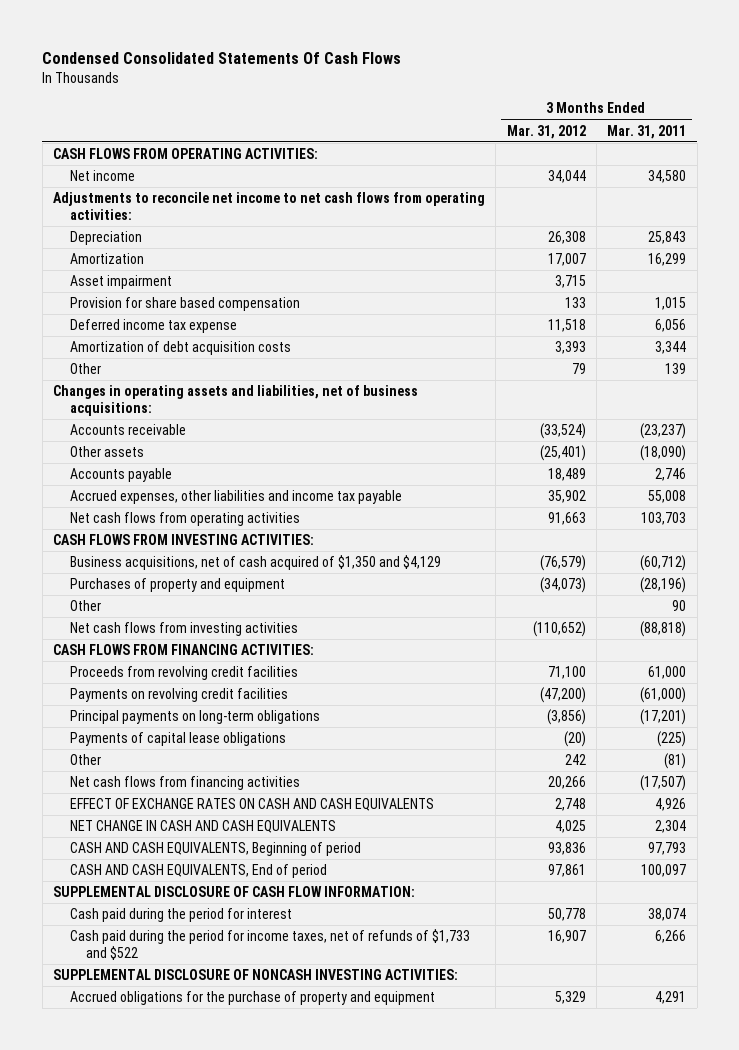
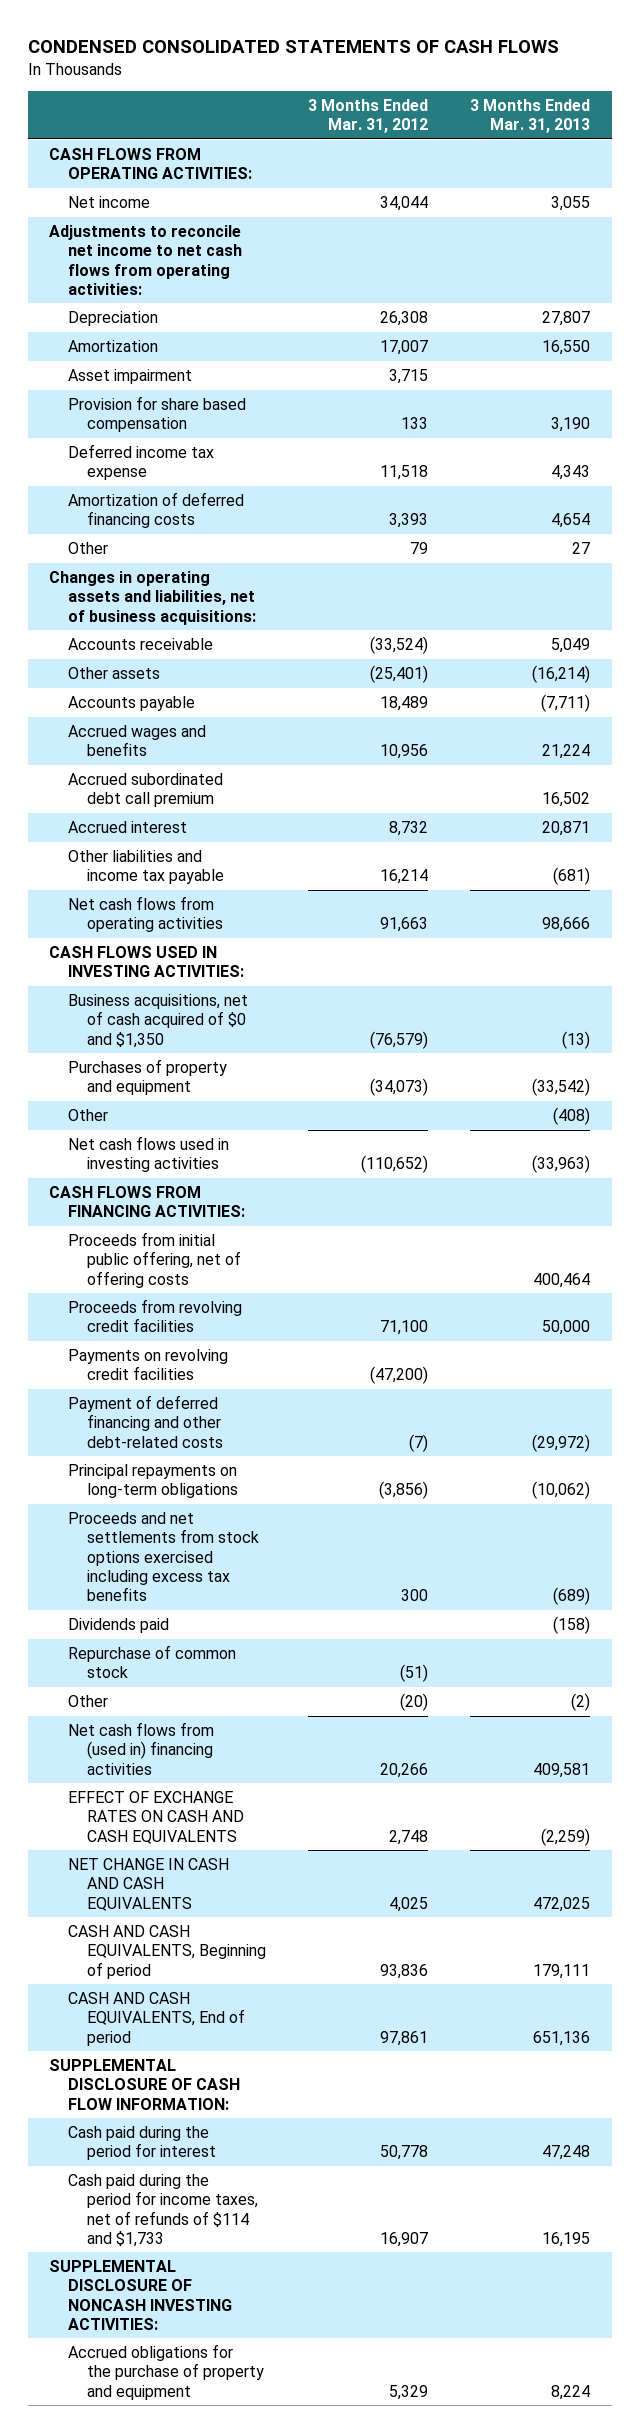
[42,52,402,65] Condensed Consolidated Statements Of Cash Flows -> [28,40,560,54] CONDENSED CONSOLIDATED STATEMENTS OF CASH FLOWS
[607,124,687,139] Mar. 31, 2011 -> none
none -> [470,98,591,134] 3 Months Ended Mar. 31, 2013
[69,341,291,356] Amortization of debt acquisition costs -> [68,491,245,529] Amortization of deferred financing costs
none -> [68,724,207,757] Accrued wages and benefits
none -> [68,772,224,808] Accrued subordinated debt call premium
none -> [68,820,188,833] Accrued interest
[69,490,402,505] Accrued expenses, other liabilities and income tax payable -> [68,849,224,885] Other liabilities and income tax payable
[547,490,586,504] 35,902 -> [380,869,429,885] 16,214
[53,534,315,546] CASH FLOWS FROM INVESTING ACTIVITIES: -> [49,945,245,978] CASH FLOWS USED IN INVESTING ACTIVITIES:
[69,555,441,571] Business acquisitions, net of cash acquired of $1,350 and $4,129 -> [68,993,249,1048] Business acquisitions, net of cash acquired of $0 and $1,350
[69,622,298,637] Net cash flows from investing activities -> [68,1135,230,1173] Net cash flows used in investing activities
none -> [68,1231,241,1288] Proceeds from initial public offering, net of offering costs
[69,732,286,747] Payments of capital lease obligations -> none
none -> [68,1394,223,1448] Payment of deferred financing and other debt-related costs
[69,710,320,725] Principal payments on long-term obligations -> [68,1463,238,1499] Principal repayments on long-term obligations
none -> [68,1511,259,1602] Proceeds and net settlements from stock options exercised including excess tax benefits
none -> [68,1617,170,1633] Dividends paid
none -> [68,1644,237,1679] Repurchase of common stock
[564,754,586,766] 242 -> [400,1692,429,1711] (20)
[69,776,300,791] Net cash flows from financing activities -> [68,1721,215,1775] Net cash flows from (used in) financing activities
[69,929,470,960] Cash paid during the period for income taxes, net of refunds of $1,733 and $522 -> [68,2173,258,2247] Cash paid during the period for income taxes, net of refunds of $114 and $1,733

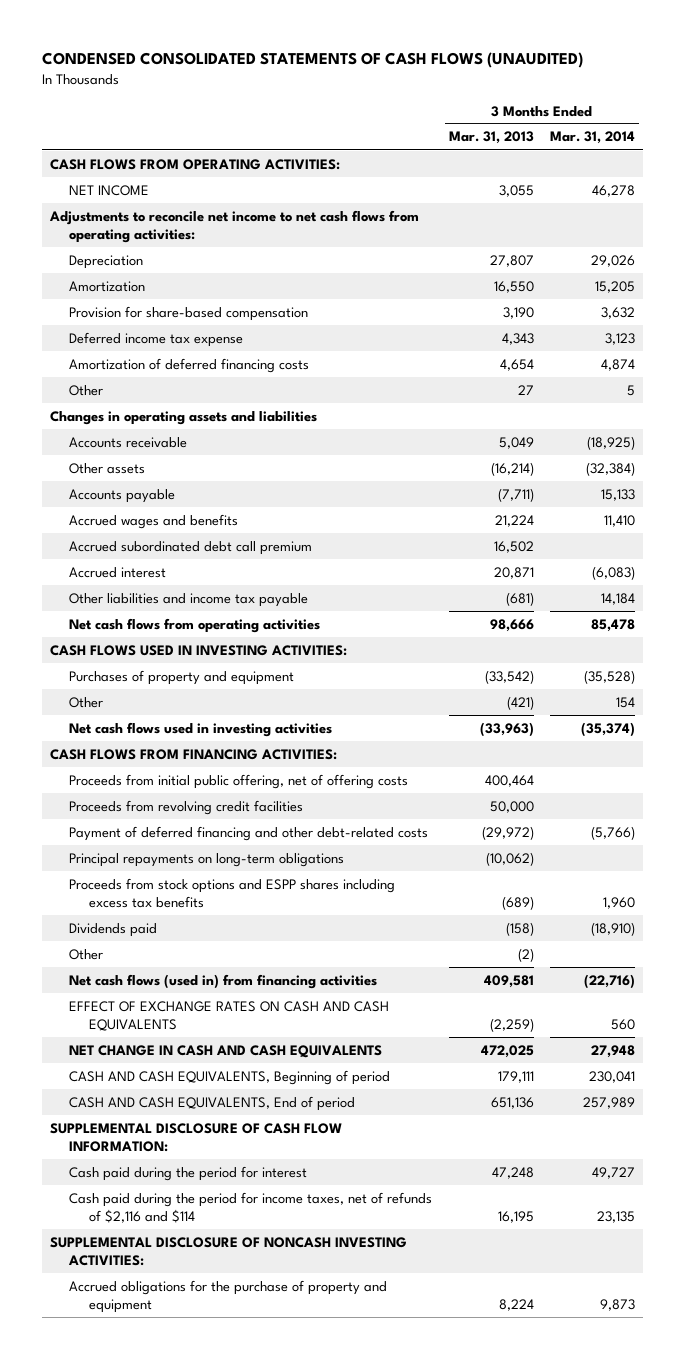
[28,40,560,54] CONDENSED CONSOLIDATED STATEMENTS OF CASH FLOWS -> [41,52,583,69] CONDENSED CONSOLIDATED STATEMENTS OF CASH FLOWS (UNAUDITED)
[308,98,429,134] 3 Months Ended Mar. 31, 2012 -> none
none -> [550,131,636,145] Mar. 31, 2014
[68,195,151,208] Net income -> [69,184,150,196] NET INCOME
[68,368,193,384] Asset impairment -> none
[68,395,247,433] Provision for share based compensation -> [69,305,309,321] Provision for share-based compensation
[49,570,257,625] Changes in operating assets and liabilities, net of business acquisitions: -> [49,410,317,425] Changes in operating assets and liabilities
[68,993,249,1048] Business acquisitions, net of cash acquired of $0 and $1,350 -> none
[553,1106,591,1125] (408) -> [506,695,534,710] (421)
[68,1348,229,1381] Payments on revolving credit facilities -> none
[68,1511,259,1602] Proceeds and net settlements from stock options exercised including excess tax benefits -> [69,877,396,908] Proceeds from stock options and ESPP shares including excess tax benefits
[68,1644,237,1679] Repurchase of common stock -> none
[68,1721,215,1775] Net cash flows from (used in) financing activities -> [69,973,378,989] Net cash flows (used in) from financing activities
[68,2173,258,2247] Cash paid during the period for income taxes, net of refunds of $114 and $1,733 -> [69,1191,433,1223] Cash paid during the period for income taxes, net of refunds of $2,116 and $114

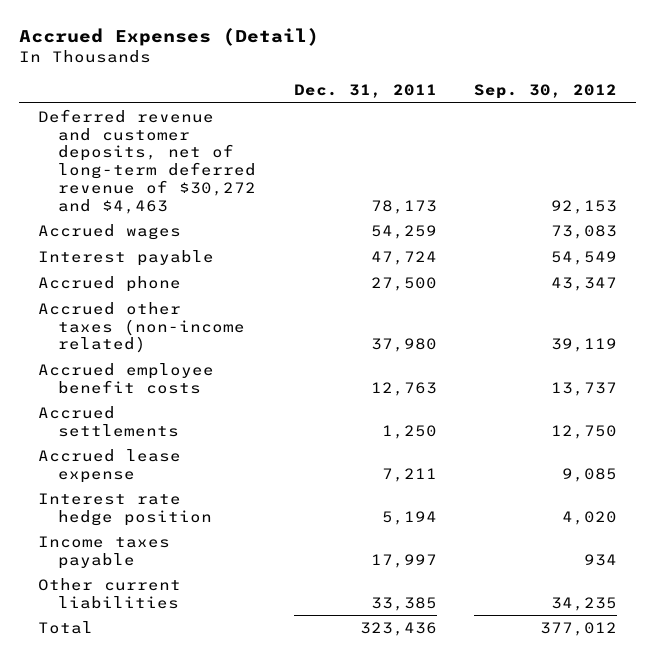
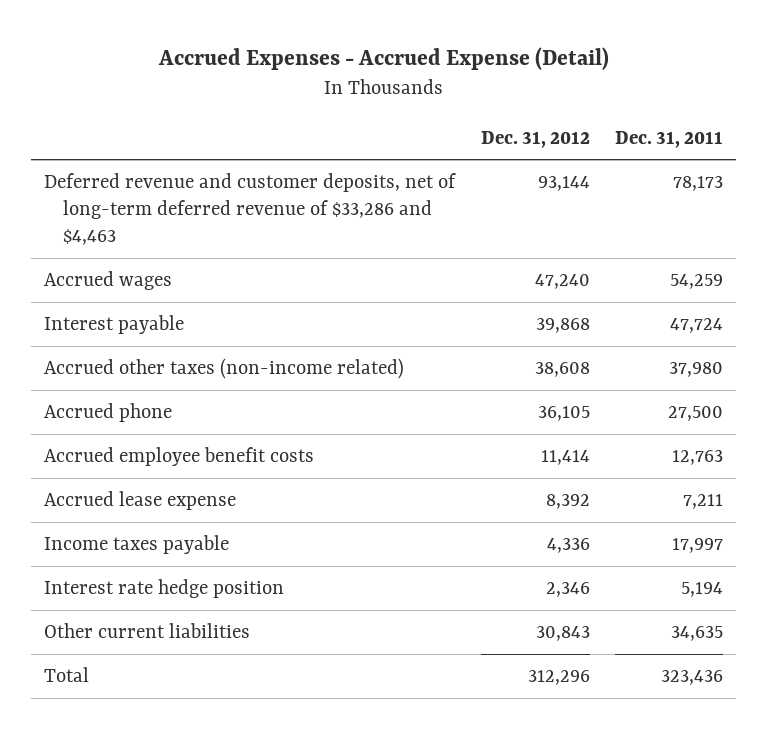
[19,28,320,47] Accrued Expenses (Detail) -> [157,46,609,70] Accrued Expenses - Accrued Expense (Detail)
[474,84,618,100] Sep. 30, 2012 -> none
none -> [480,130,590,148] Dec. 31, 2012
[38,108,256,214] Deferred revenue and customer deposits, net of long-term deferred revenue of $30,272 and $4,463 -> [44,173,457,246] Deferred revenue and customer deposits, net of long-term deferred revenue of $33,286 and $4,463
[38,275,182,292] Accrued phone -> [44,403,173,423] Accrued phone
[38,405,179,437] Accrued settlements -> none
[38,492,212,526] Interest rate hedge position -> [44,579,285,599] Interest rate hedge position
[370,596,437,611] 33,385 -> [671,626,724,642] 34,635

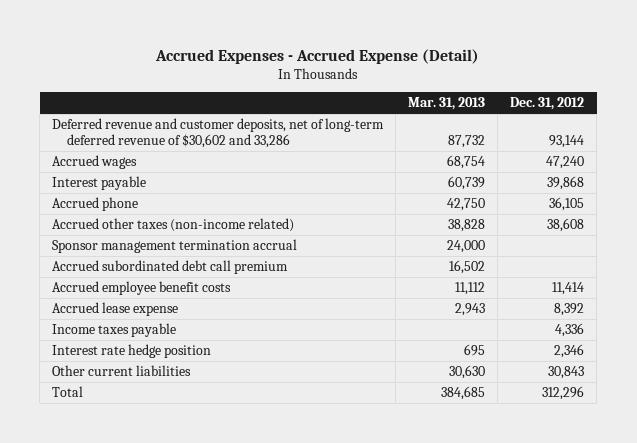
[615,130,724,148] Dec. 31, 2011 -> none
none -> [408,97,486,111] Mar. 31, 2013
[44,173,457,246] Deferred revenue and customer deposits, net of long-term deferred revenue of $33,286 and $4,463 -> [52,118,385,149] Deferred revenue and customer deposits, net of long-term deferred revenue of $30,602 and 33,286
[44,358,405,380] Accrued other taxes (non-income related) -> [52,218,295,233] Accrued other taxes (non-income related)
none -> [52,239,298,254] Sponsor management termination accrual
none -> [52,260,289,275] Accrued subordinated debt call premium

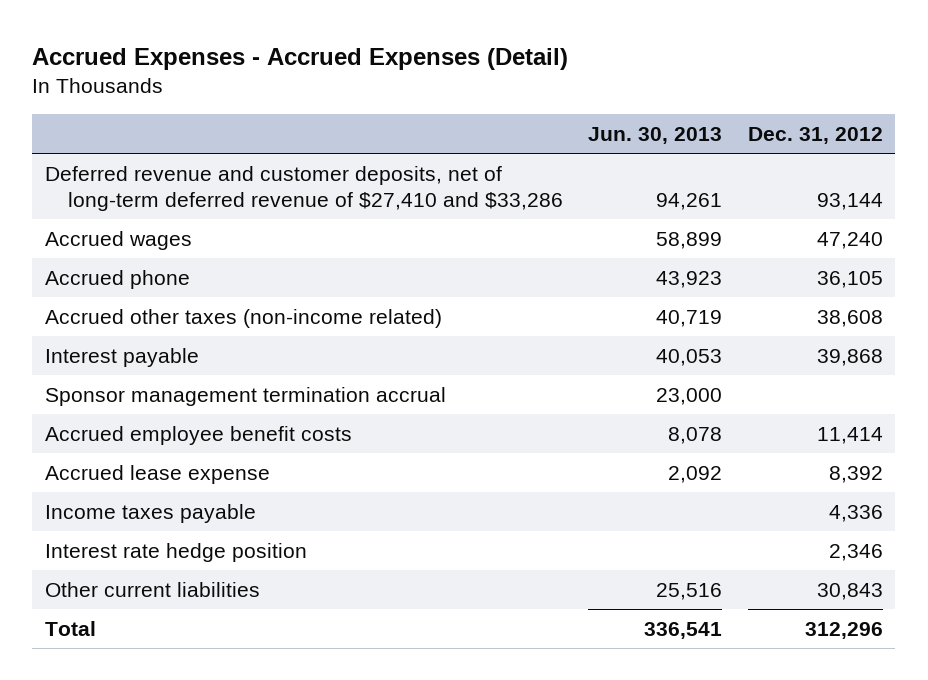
[155,48,480,64] Accrued Expenses - Accrued Expense (Detail) -> [32,48,569,71] Accrued Expenses - Accrued Expenses (Detail)
[408,97,486,111] Mar. 31, 2013 -> none
none -> [588,126,723,144] Jun. 30, 2013
[52,118,385,149] Deferred revenue and customer deposits, net of long-term deferred revenue of $30,602 and 33,286 -> [45,165,564,211] Deferred revenue and customer deposits, net of long-term deferred revenue of $27,410 and $33,286
[52,176,147,191] Interest payable -> [45,347,200,367] Interest payable
[52,260,289,275] Accrued subordinated debt call premium -> none

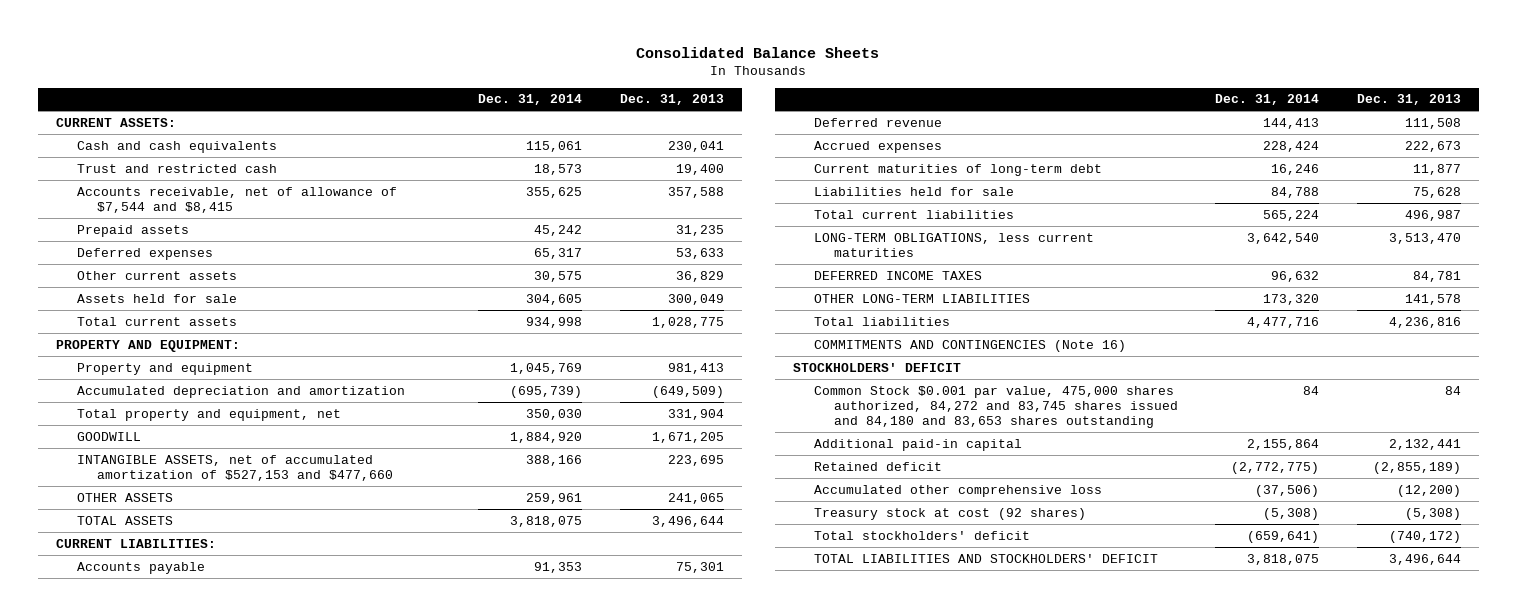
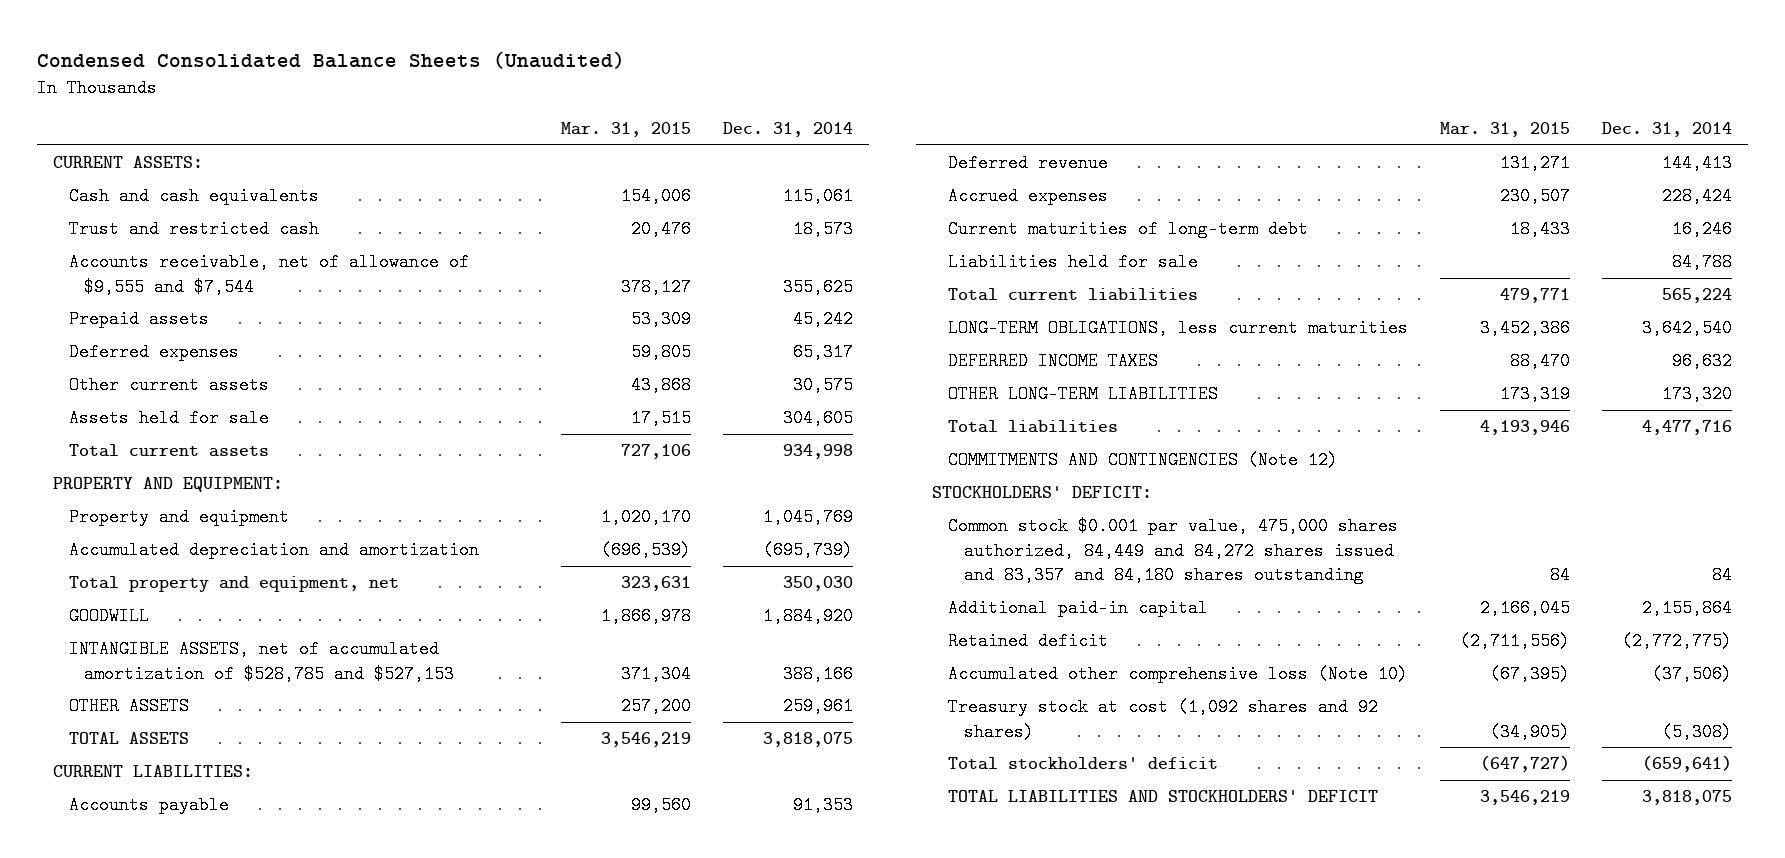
[636,46,880,58] Consolidated Balance Sheets -> [36,50,625,69] Condensed Consolidated Balance Sheets (Unaudited)
[619,94,724,106] Dec. 31, 2013 -> none
none -> [560,122,691,138] Mar. 31, 2015
[76,186,397,213] Accounts receivable, net of allowance of $7,544 and $8,415 -> [68,253,469,296] Accounts receivable, net of allowance of $9,555 and $7,544
[76,454,394,481] INTANGIBLE ASSETS, net of accumulated amortization of $527,153 and $477,660 -> [68,640,455,683] INTANGIBLE ASSETS, net of accumulated amortization of $528,785 and $527,153
[813,339,1126,352] COMMITMENTS AND CONTINGENCIES (Note 16) -> [948,451,1339,470] COMMITMENTS AND CONTINGENCIES (Note 12)
[793,362,962,372] STOCKHOLDERS' DEFICIT -> [932,486,1153,499] STOCKHOLDERS' DEFICIT:
[813,385,1179,428] Common Stock $0.001 par value, 475,000 shares authorized, 84,272 and 83,745 shares issued and 84,180 and 83,653 shares outstanding -> [948,517,1399,584] Common stock $0.001 par value, 475,000 shares authorized, 84,449 and 84,272 shares issued and 83,357 and 84,180 shares outstanding
[813,484,1102,497] Accumulated other comprehensive loss -> [948,665,1409,684] Accumulated other comprehensive loss (Note 10)
[813,507,1086,520] Treasury stock at cost (92 shares) -> [948,698,1379,741] Treasury stock at cost (1,092 shares and 92 shares)

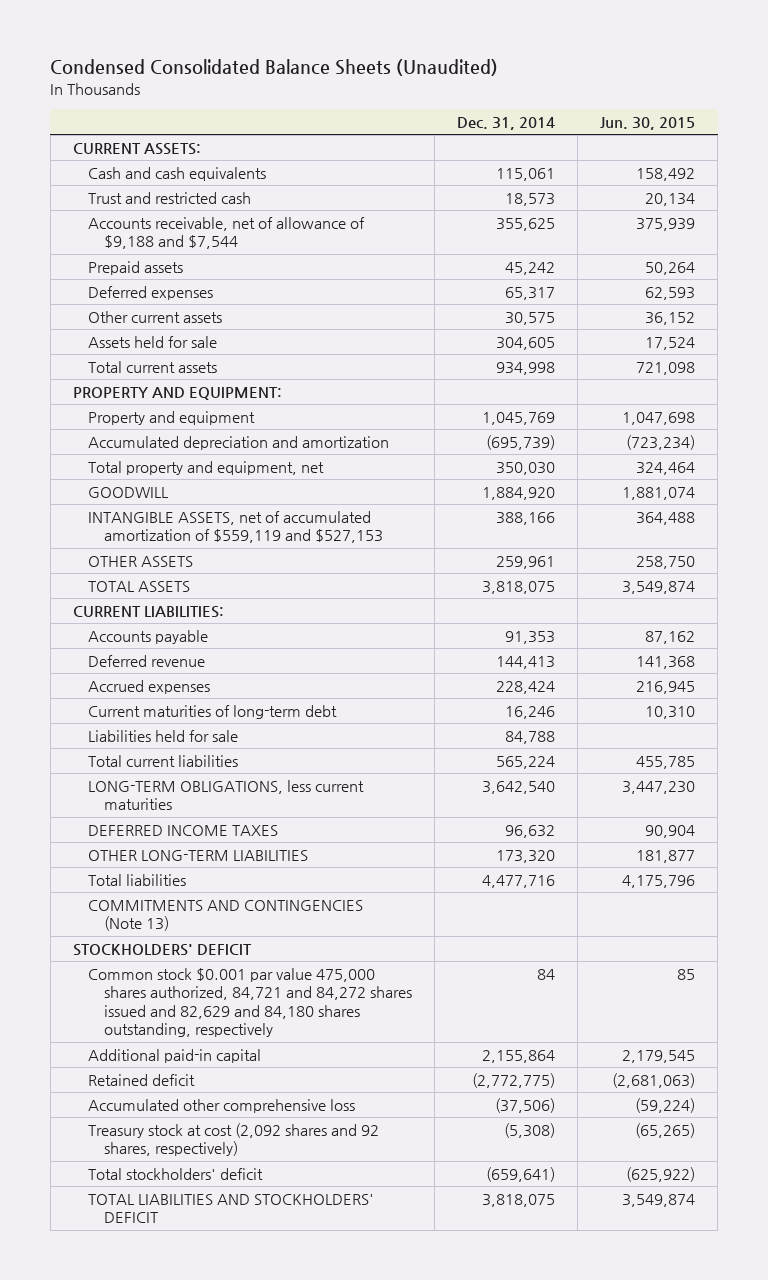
[560,122,691,138] Mar. 31, 2015 -> none
none -> [600,116,696,130] Jun. 30, 2015
[68,253,469,296] Accounts receivable, net of allowance of $9,555 and $7,544 -> [88,216,366,250] Accounts receivable, net of allowance of $9,188 and $7,544
[68,640,455,683] INTANGIBLE ASSETS, net of accumulated amortization of $528,785 and $527,153 -> [88,510,383,544] INTANGIBLE ASSETS, net of accumulated amortization of $559,119 and $527,153
[948,451,1339,470] COMMITMENTS AND CONTINGENCIES (Note 12) -> [88,899,364,932] COMMITMENTS AND CONTINGENCIES (Note 13)
[932,486,1153,499] STOCKHOLDERS' DEFICIT: -> [72,943,252,956] STOCKHOLDERS' DEFICIT
[948,517,1399,584] Common stock $0.001 par value, 475,000 shares authorized, 84,449 and 84,272 shares issued and 83,357 and 84,180 shares outstanding -> [88,967,412,1038] Common stock $0.001 par value 475,000 shares authorized, 84,721 and 84,272 shares issued and 82,629 and 84,180 shares outstanding, respectively
[948,665,1409,684] Accumulated other comprehensive loss (Note 10) -> [88,1098,356,1113] Accumulated other comprehensive loss
[948,698,1379,741] Treasury stock at cost (1,092 shares and 92 shares) -> [88,1122,380,1157] Treasury stock at cost (2,092 shares and 92 shares, respectively)

